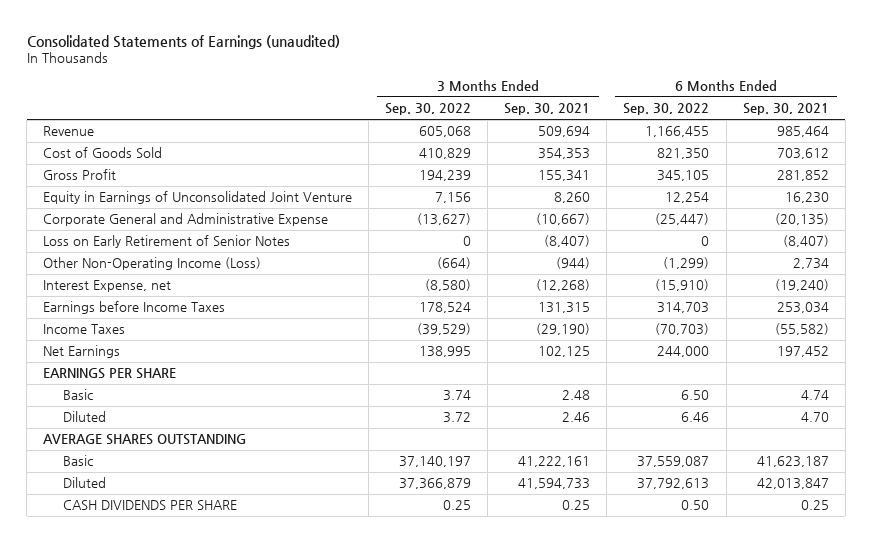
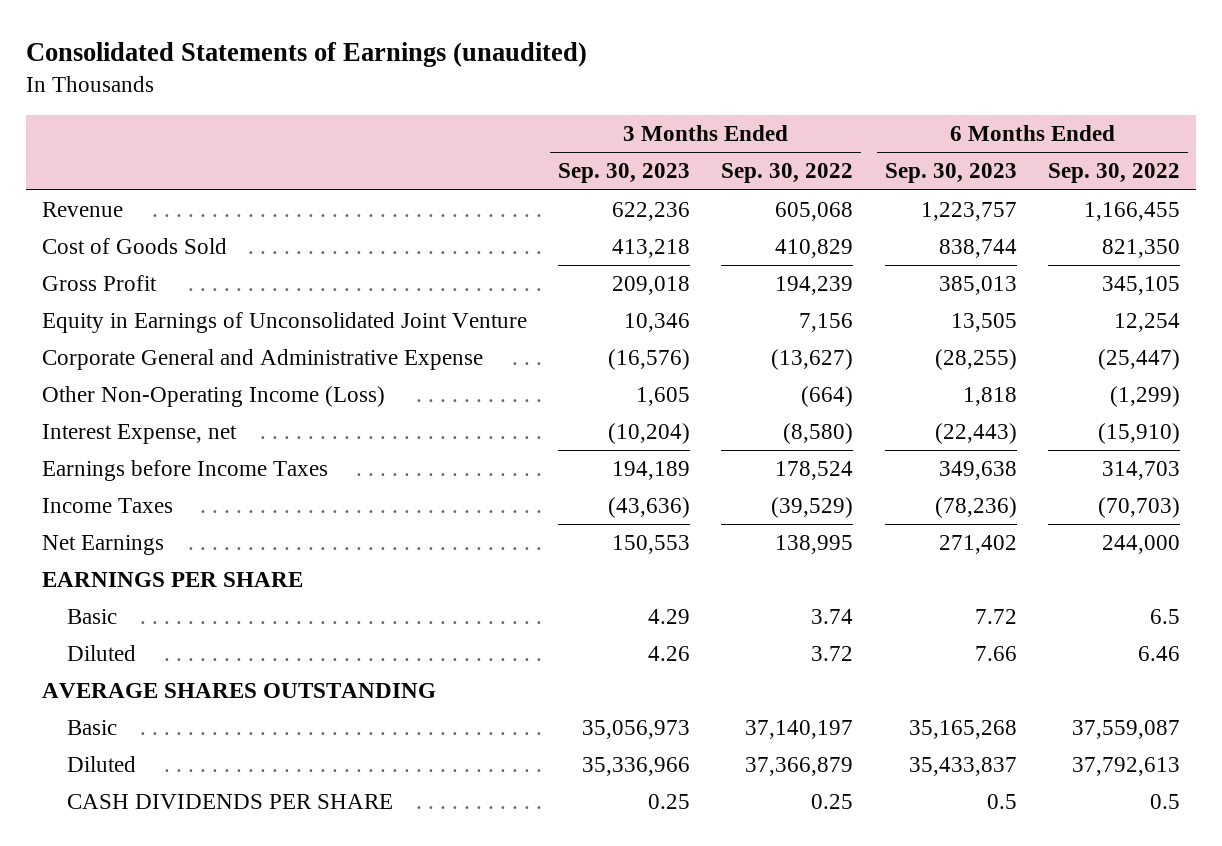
[504,103,591,116] Sep. 30, 2021 -> none
[742,103,829,116] Sep. 30, 2021 -> none
none -> [558,163,691,184] Sep. 30, 2023
none -> [884,163,1017,184] Sep. 30, 2023
[43,235,291,249] Loss on Early Retirement of Senior Notes -> none
[681,390,710,401] 6.50 -> [1150,609,1181,625] 6.5
[681,500,710,511] 0.50 -> [1150,794,1181,810] 0.5

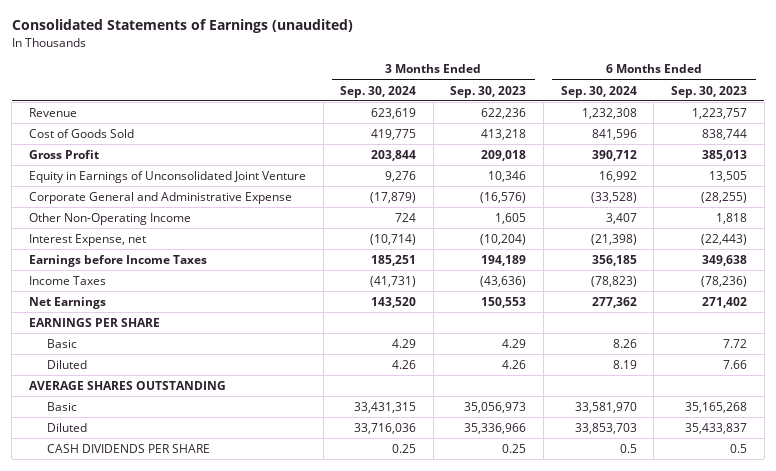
[721,163,854,184] Sep. 30, 2022 -> none
[1048,163,1181,184] Sep. 30, 2022 -> none
none -> [340,85,417,98] Sep. 30, 2024
none -> [560,85,637,98] Sep. 30, 2024
[41,386,385,408] Other Non-Operating Income (Loss) -> [28,212,191,225] Other Non-Operating Income

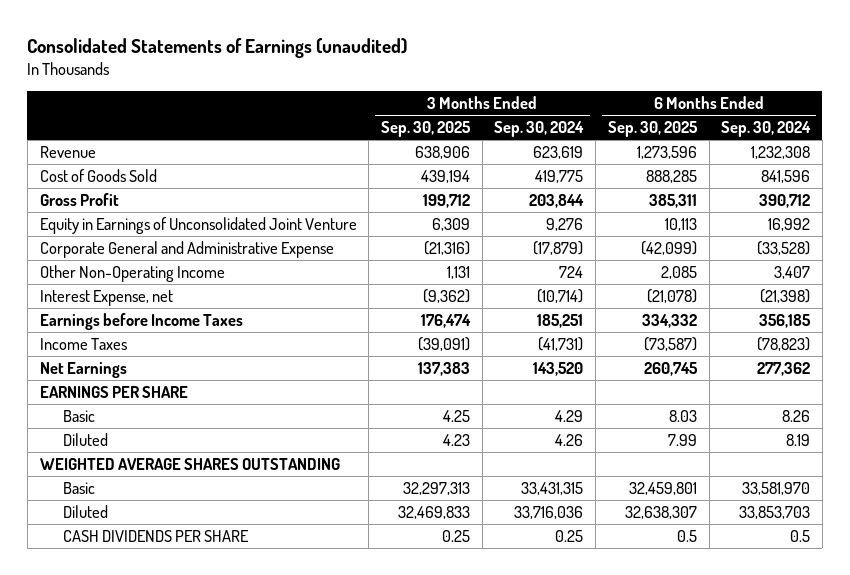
[450,85,527,98] Sep. 30, 2023 -> none
[670,85,747,98] Sep. 30, 2023 -> none
none -> [381,121,472,138] Sep. 30, 2025
none -> [607,121,698,138] Sep. 30, 2025
[28,380,226,390] AVERAGE SHARES OUTSTANDING -> [39,457,340,470] WEIGHTED AVERAGE SHARES OUTSTANDING

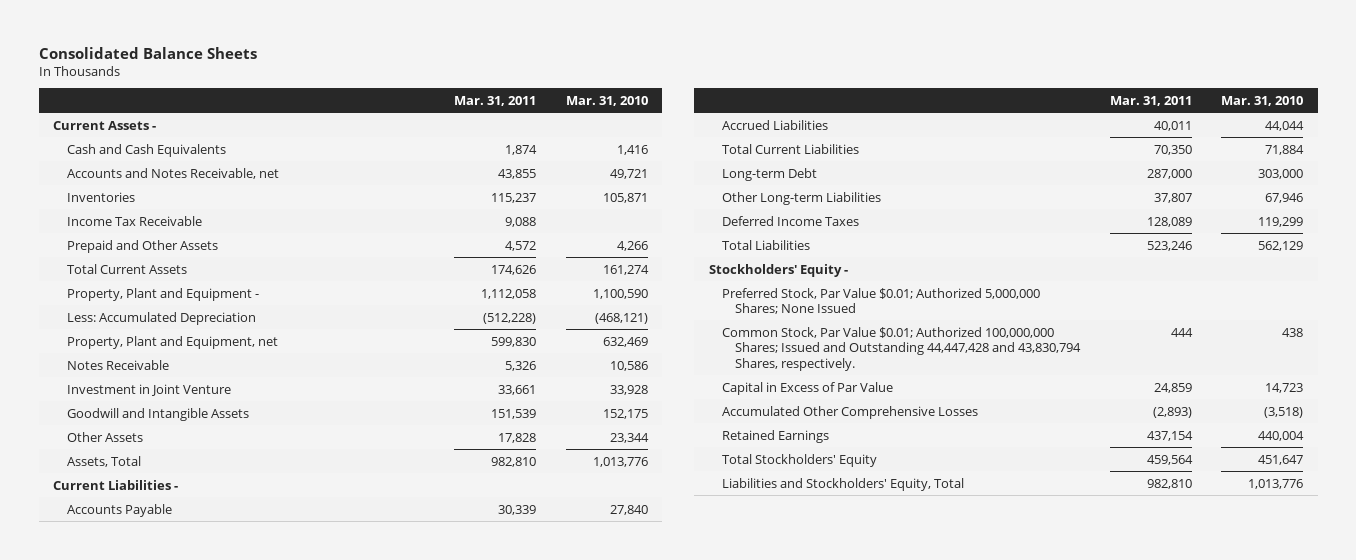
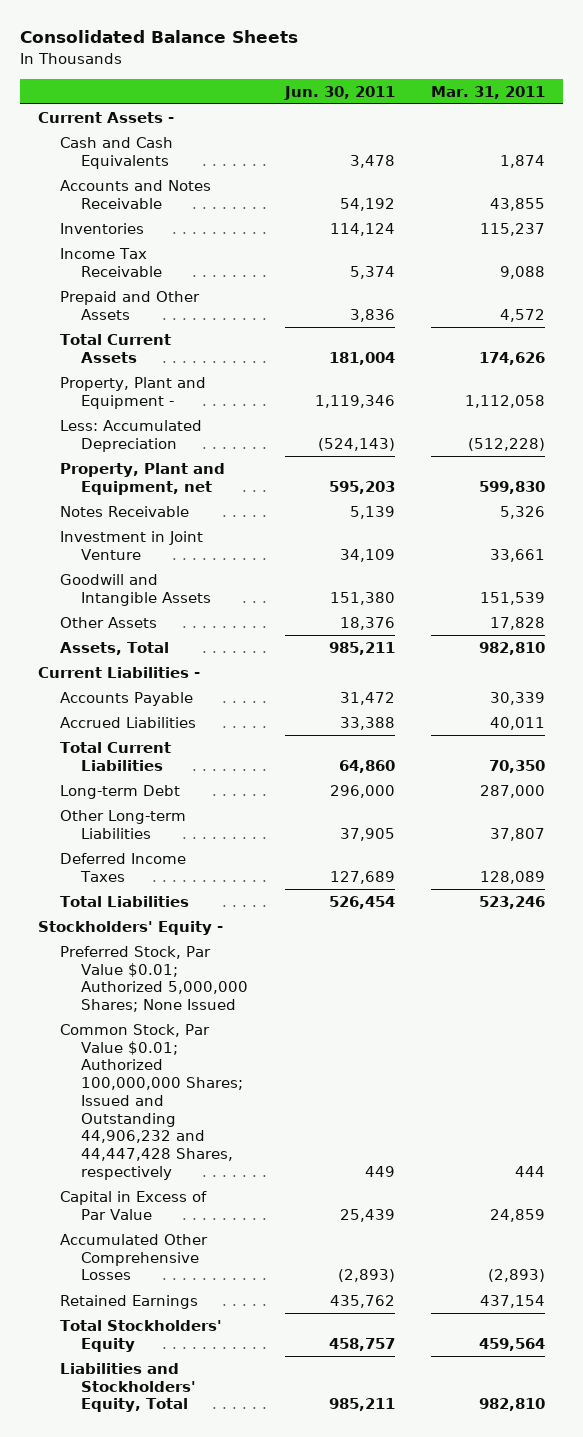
[565,95,648,106] Mar. 31, 2010 -> none
none -> [283,85,395,100] Jun. 30, 2011
[66,167,279,179] Accounts and Notes Receivable, net -> [59,180,211,209] Accounts and Notes Receivable
[722,326,1082,371] Common Stock, Par Value $0.01; Authorized 100,000,000 Shares; Issued and Outstanding 44,447,428 and 43,830,794 Shares, respectively. -> [59,1024,244,1180] Common Stock, Par Value $0.01; Authorized 100,000,000 Shares; Issued and Outstanding 44,906,232 and 44,447,428 Shares, respectively

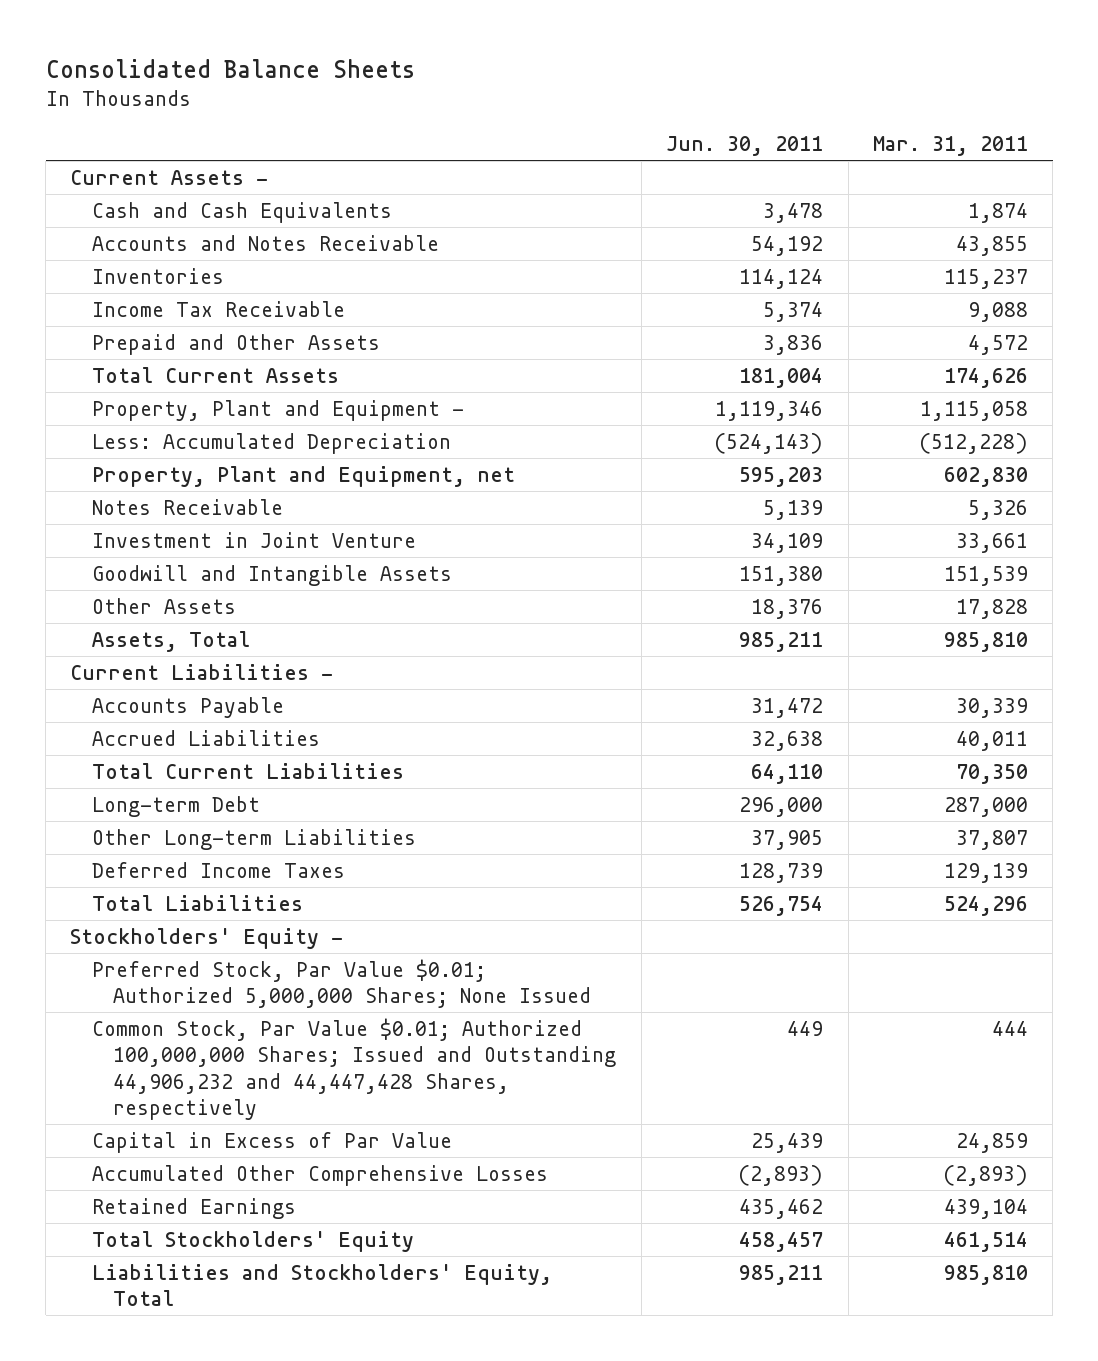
[464,394,545,408] 1,112,058 -> [919,400,1028,421] 1,115,058
[478,480,545,494] 599,830 -> [943,466,1028,487] 602,830
[478,642,545,656] 982,810 -> [943,631,1028,652] 985,810
[339,717,395,731] 33,388 -> [751,730,824,751] 32,638
[338,759,395,773] 64,860 -> [751,763,824,784] 64,110
[329,870,395,884] 127,689 -> [739,862,824,883] 128,739
[479,870,545,884] 128,089 -> [943,862,1028,883] 129,139
[328,896,395,910] 526,454 -> [739,895,824,916] 526,754
[478,896,545,910] 523,246 -> [943,895,1028,916] 524,296
[329,1295,395,1309] 435,762 -> [739,1198,824,1219] 435,462
[479,1295,545,1309] 437,154 -> [943,1198,1028,1219] 439,104
[328,1337,395,1351] 458,757 -> [739,1231,824,1252] 458,457
[478,1337,545,1351] 459,564 -> [943,1231,1028,1252] 461,514
[478,1398,545,1412] 982,810 -> [943,1264,1028,1285] 985,810

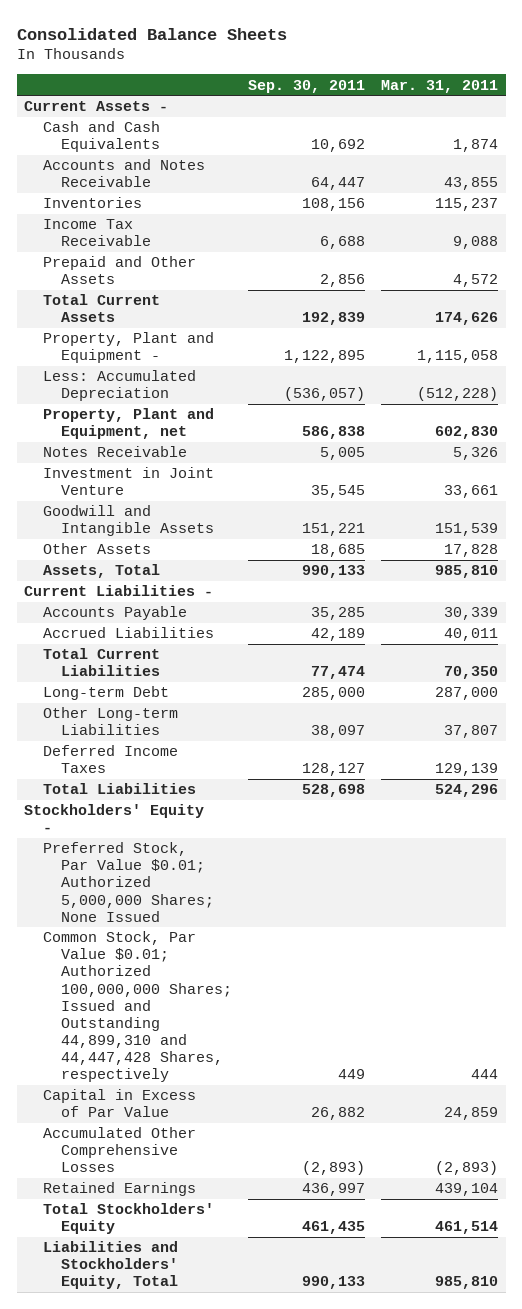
[666,136,824,157] Jun. 30, 2011 -> none
none -> [248,79,366,93] Sep. 30, 2011
[91,1017,617,1120] Common Stock, Par Value $0.01; Authorized 100,000,000 Shares; Issued and Outstanding 44,906,232 and 44,447,428 Shares, respectively -> [42,931,233,1083] Common Stock, Par Value $0.01; Authorized 100,000,000 Shares; Issued and Outstanding 44,899,310 and 44,447,428 Shares, respectively

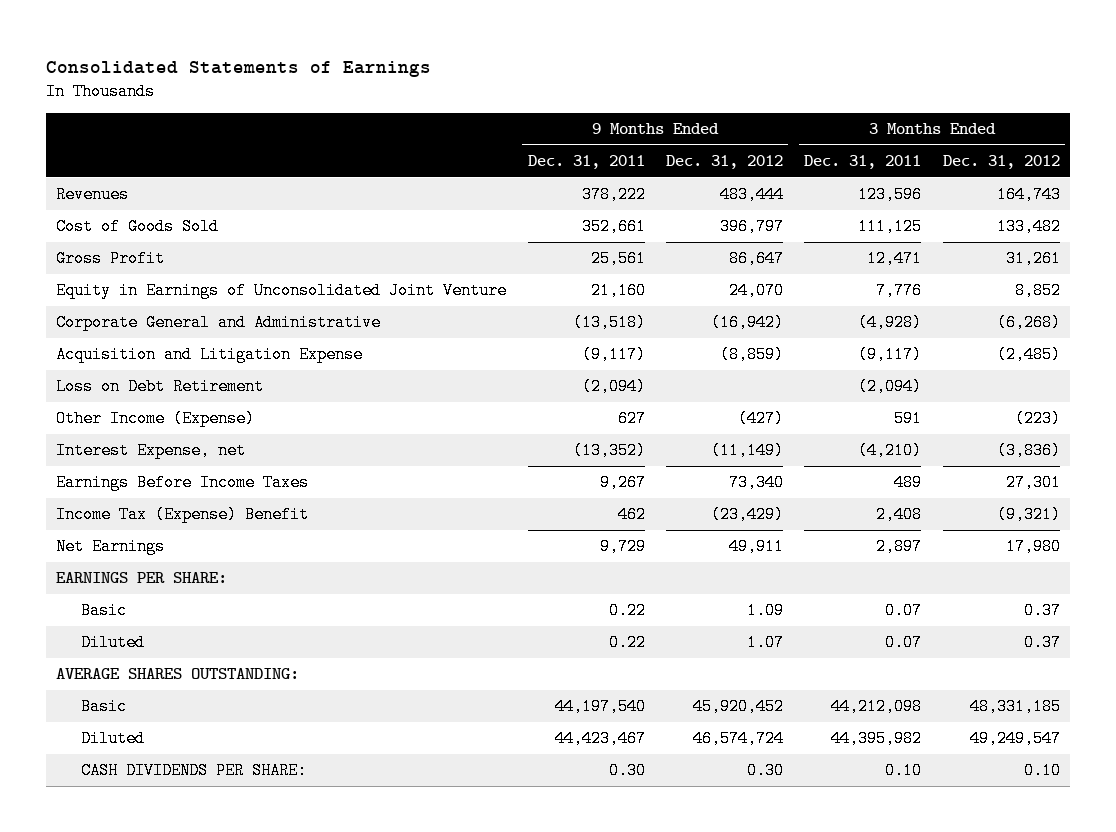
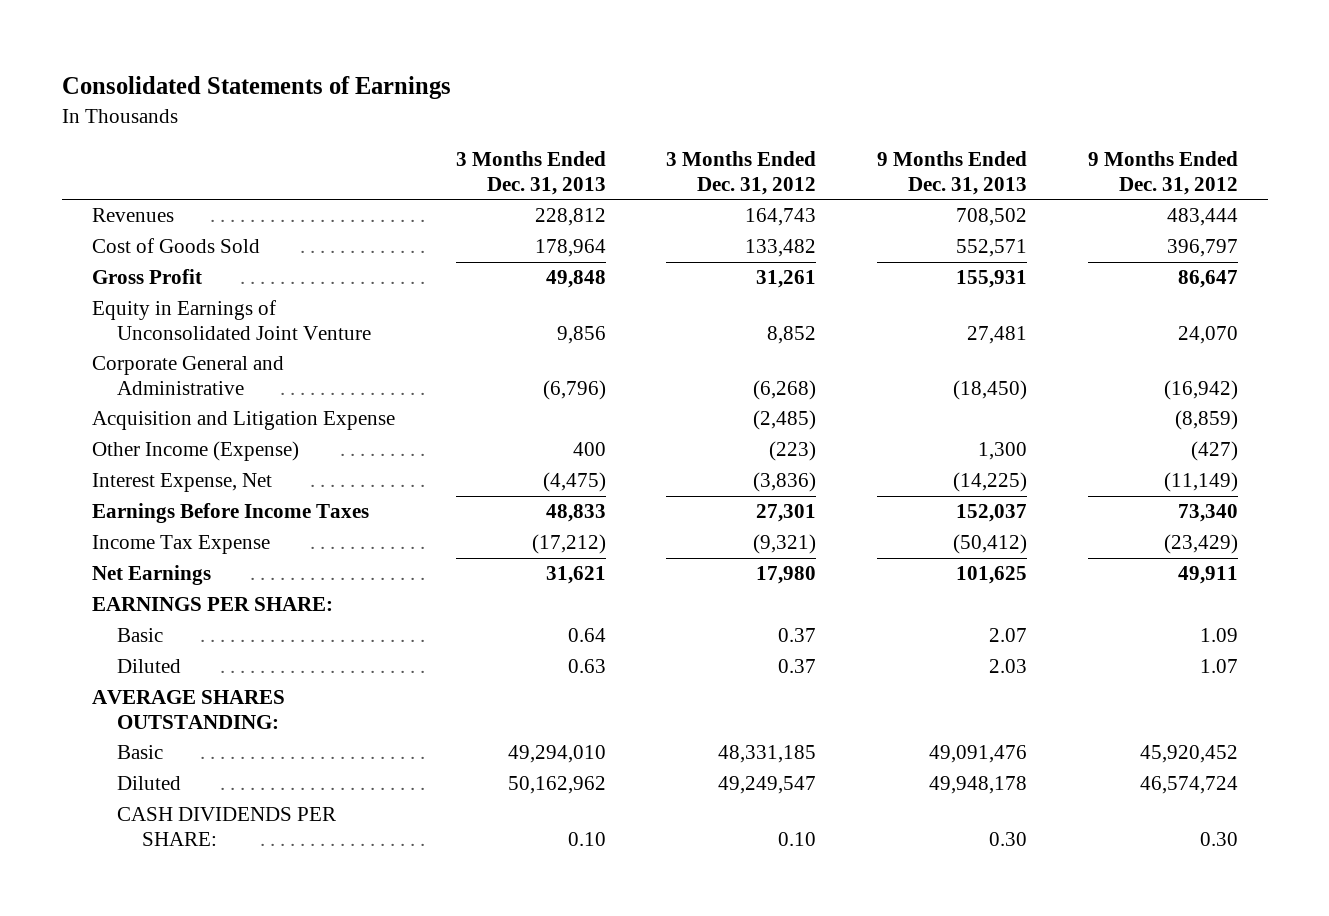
[527,154,645,169] Dec. 31, 2011 -> none
[804,154,922,169] Dec. 31, 2011 -> none
none -> [455,151,606,195] 3 Months Ended Dec. 31, 2013
none -> [876,151,1027,195] 9 Months Ended Dec. 31, 2013
[56,378,265,396] Loss on Debt Retirement -> none
[56,442,247,460] Interest Expense, net -> [91,473,272,493] Interest Expense, Net
[56,506,310,524] Income Tax (Expense) Benefit -> [91,535,270,555] Income Tax Expense

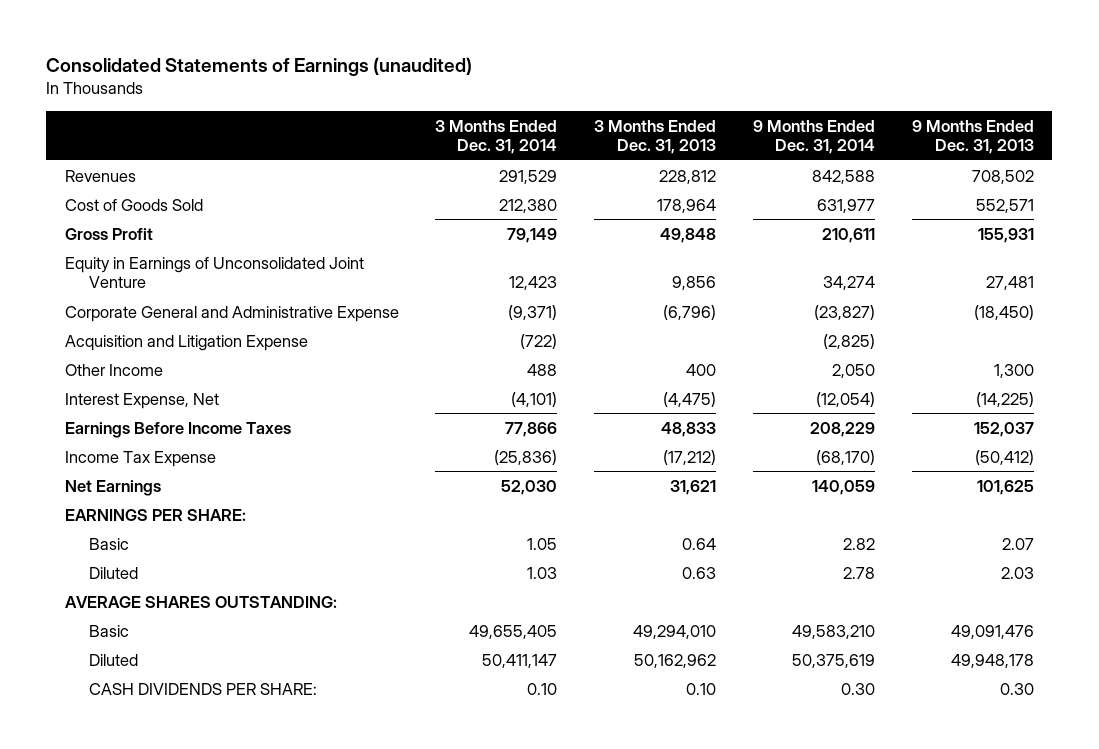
[61,76,451,100] Consolidated Statements of Earnings -> [46,56,473,76] Consolidated Statements of Earnings (unaudited)
[666,151,817,195] 3 Months Ended Dec. 31, 2012 -> none
[1087,151,1238,195] 9 Months Ended Dec. 31, 2012 -> none
none -> [435,119,558,155] 3 Months Ended Dec. 31, 2014
none -> [753,119,876,155] 9 Months Ended Dec. 31, 2014
[91,356,284,395] Corporate General and Administrative -> [64,305,399,322] Corporate General and Administrative Expense
[91,441,299,462] Other Income (Expense) -> [64,363,163,376] Other Income

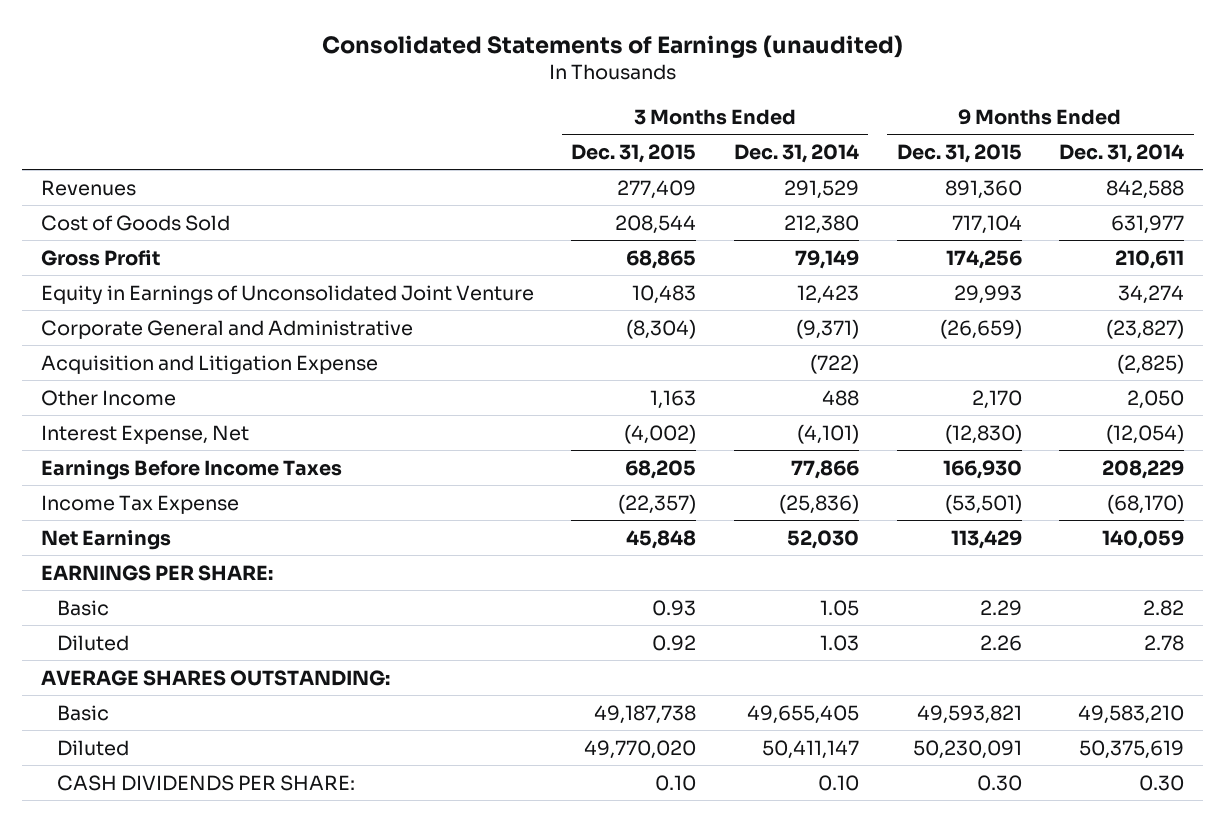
[594,119,717,155] 3 Months Ended Dec. 31, 2013 -> none
[912,119,1035,155] 9 Months Ended Dec. 31, 2013 -> none
none -> [571,143,697,163] Dec. 31, 2015
none -> [896,143,1022,163] Dec. 31, 2015
[64,305,399,322] Corporate General and Administrative Expense -> [40,319,413,339] Corporate General and Administrative

